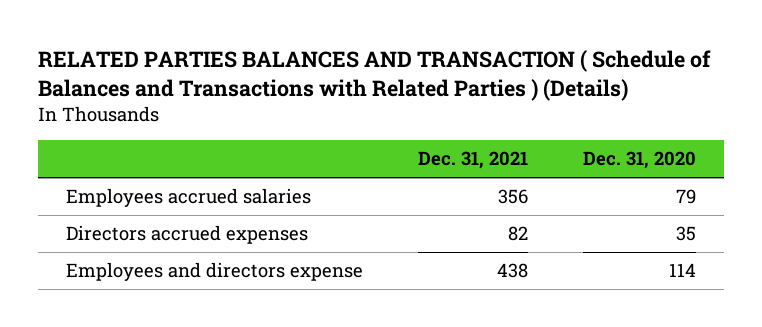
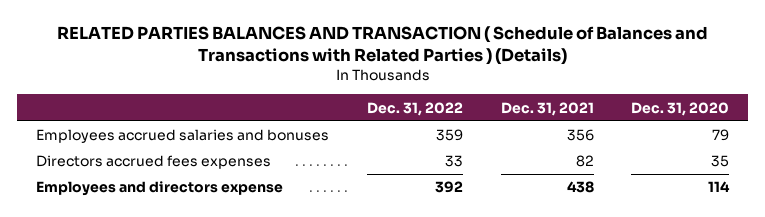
none -> [366,101,463,116] Dec. 31, 2022
[65,188,311,208] Employees accrued salaries -> [35,129,329,144] Employees accrued salaries and bonuses
[65,225,308,245] Directors accrued expenses -> [35,155,271,170] Directors accrued fees expenses

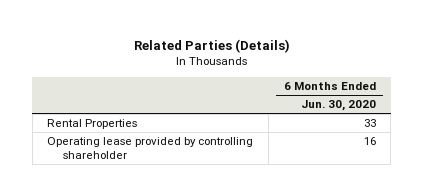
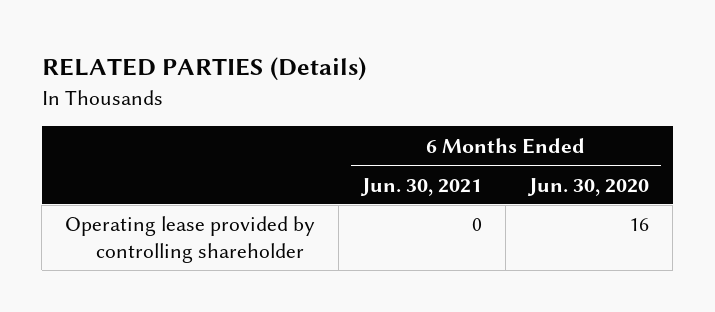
[133,38,290,53] Related Parties (Details) -> [41,57,366,82] RELATED PARTIES (Details)
none -> [360,177,483,196] Jun. 30, 2021
[47,119,138,130] Rental Properties -> none

